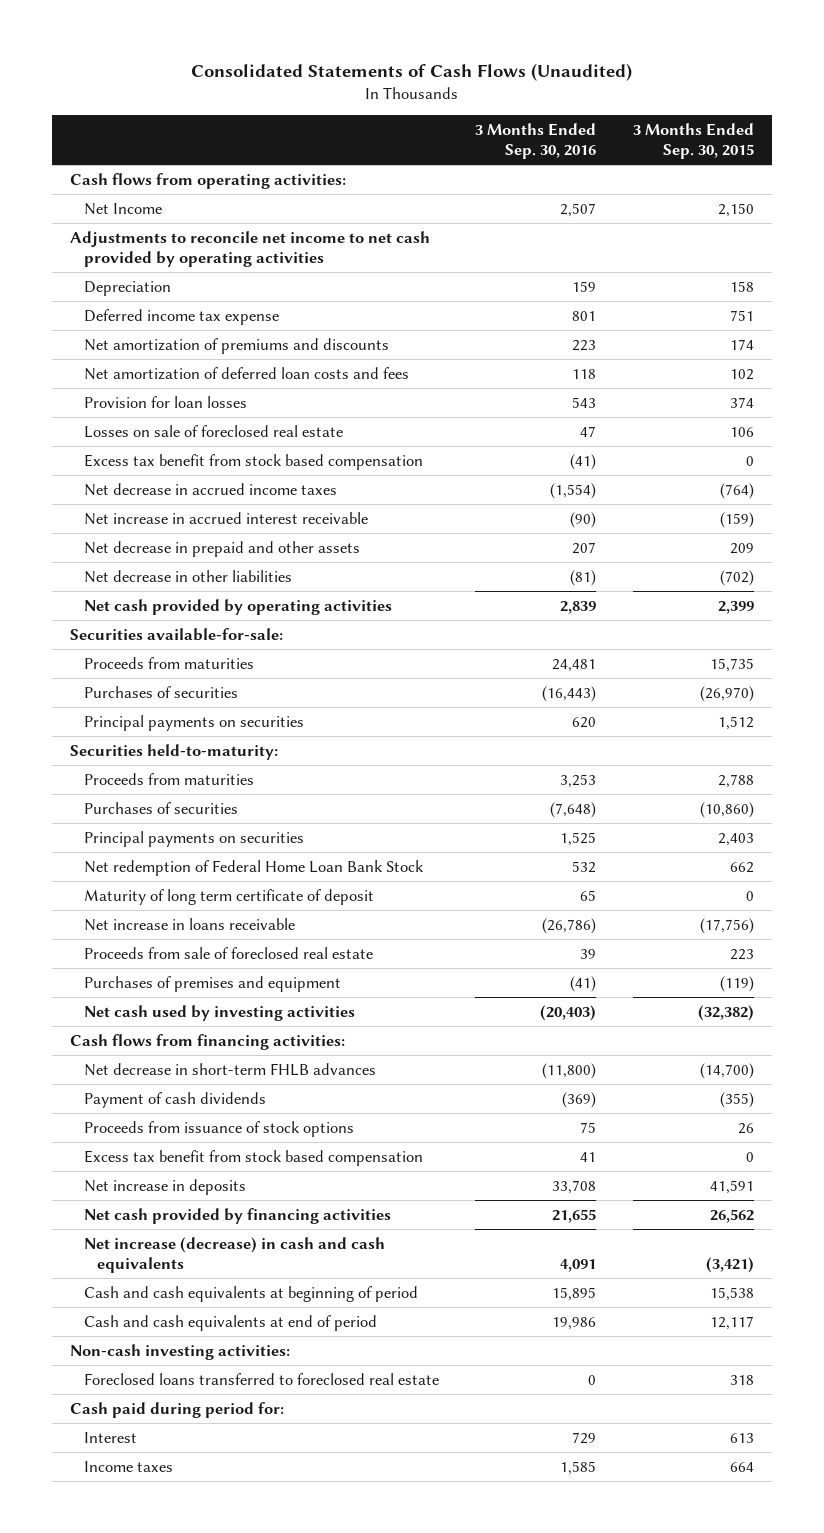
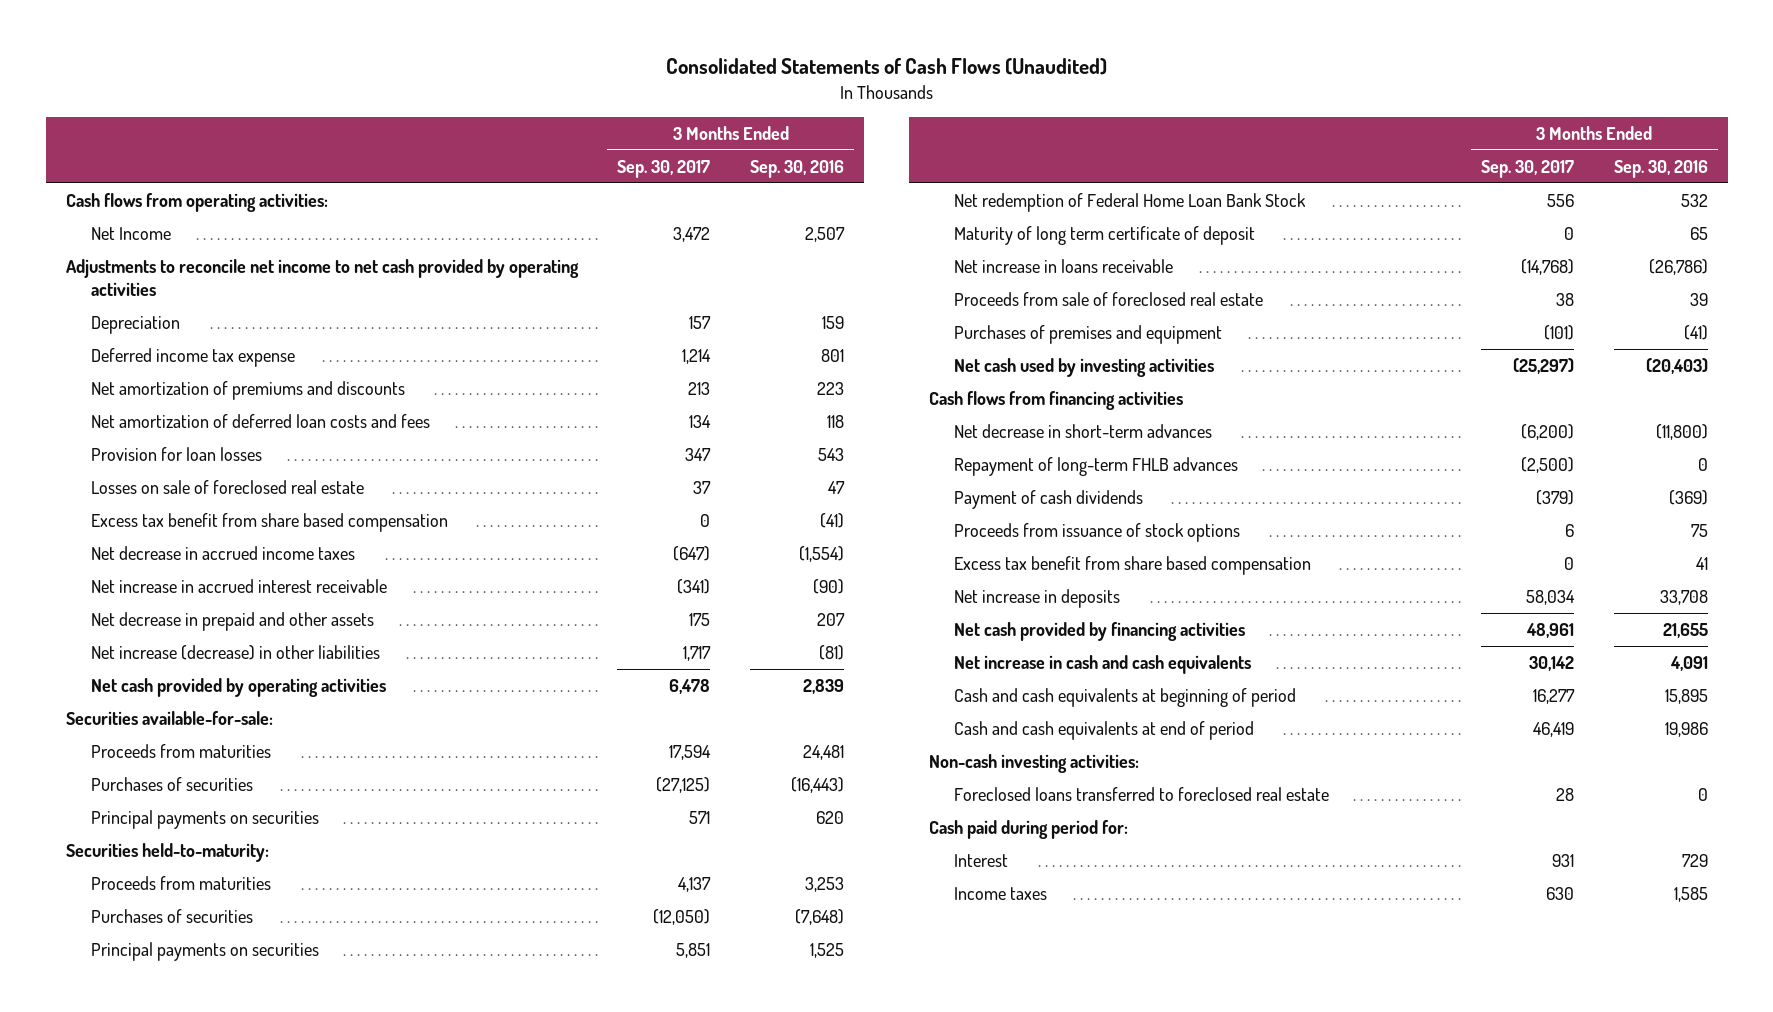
[632,122,754,160] 3 Months Ended Sep. 30, 2015 -> none
none -> [617,160,711,179] Sep. 30, 2017
[83,453,423,470] Excess tax benefit from stock based compensation -> [90,513,448,533] Excess tax benefit from share based compensation
[83,569,292,583] Net decrease in other liabilities -> [90,645,380,661] Net increase (decrease) in other liabilities
[70,1033,346,1050] Cash flows from financing activities: -> [929,391,1184,411] Cash flows from financing activities
[83,1062,376,1076] Net decrease in short-term FHLB advances -> [954,424,1213,439] Net decrease in short-term advances
none -> [954,457,1239,477] Repayment of long-term FHLB advances
[83,1149,423,1166] Excess tax benefit from stock based compensation -> [954,556,1312,576] Excess tax benefit from share based compensation
[83,1236,385,1274] Net increase (decrease) in cash and cash equivalents -> [954,655,1252,675] Net increase in cash and cash equivalents

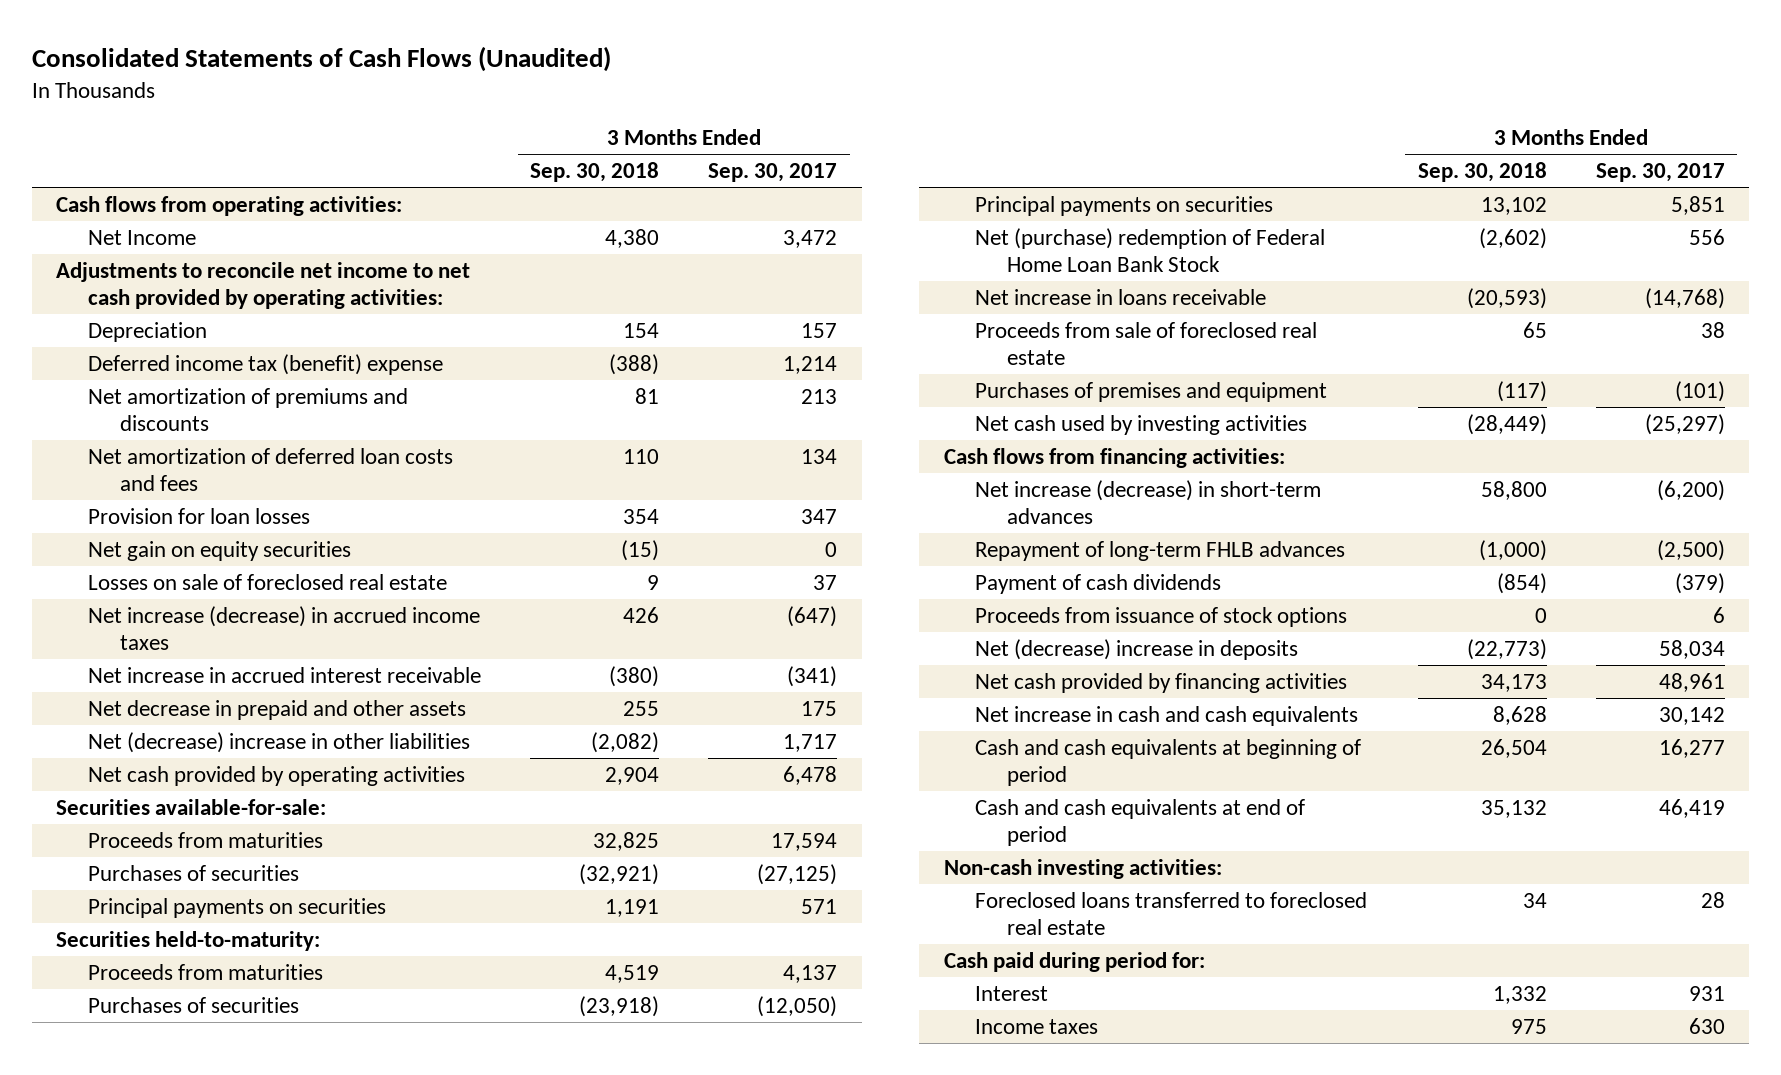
[750,160,845,179] Sep. 30, 2016 -> none
none -> [530,162,660,183] Sep. 30, 2018
[65,259,579,297] Adjustments to reconcile net income to net cash provided by operating activities -> [56,262,471,309] Adjustments to reconcile net income to net cash provided by operating activities:
[90,348,295,368] Deferred income tax expense -> [87,354,443,376] Deferred income tax (benefit) expense
none -> [87,541,351,562] Net gain on equity securities
[90,513,448,533] Excess tax benefit from share based compensation -> none
[90,546,355,561] Net decrease in accrued income taxes -> [87,606,480,650] Net increase (decrease) in accrued income taxes
[90,645,380,661] Net increase (decrease) in other liabilities -> [87,732,470,754] Net (decrease) increase in other liabilities
[954,226,1256,246] Maturity of long term certificate of deposit -> none
[954,193,1307,213] Net redemption of Federal Home Loan Bank Stock -> [975,228,1326,272] Net (purchase) redemption of Federal Home Loan Bank Stock
[929,391,1184,411] Cash flows from financing activities -> [943,448,1285,469] Cash flows from financing activities:
[954,424,1213,439] Net decrease in short-term advances -> [975,480,1322,524] Net increase (decrease) in short-term advances
[954,556,1312,576] Excess tax benefit from share based compensation -> none
[954,589,1121,609] Net increase in deposits -> [975,639,1299,661] Net (decrease) increase in deposits

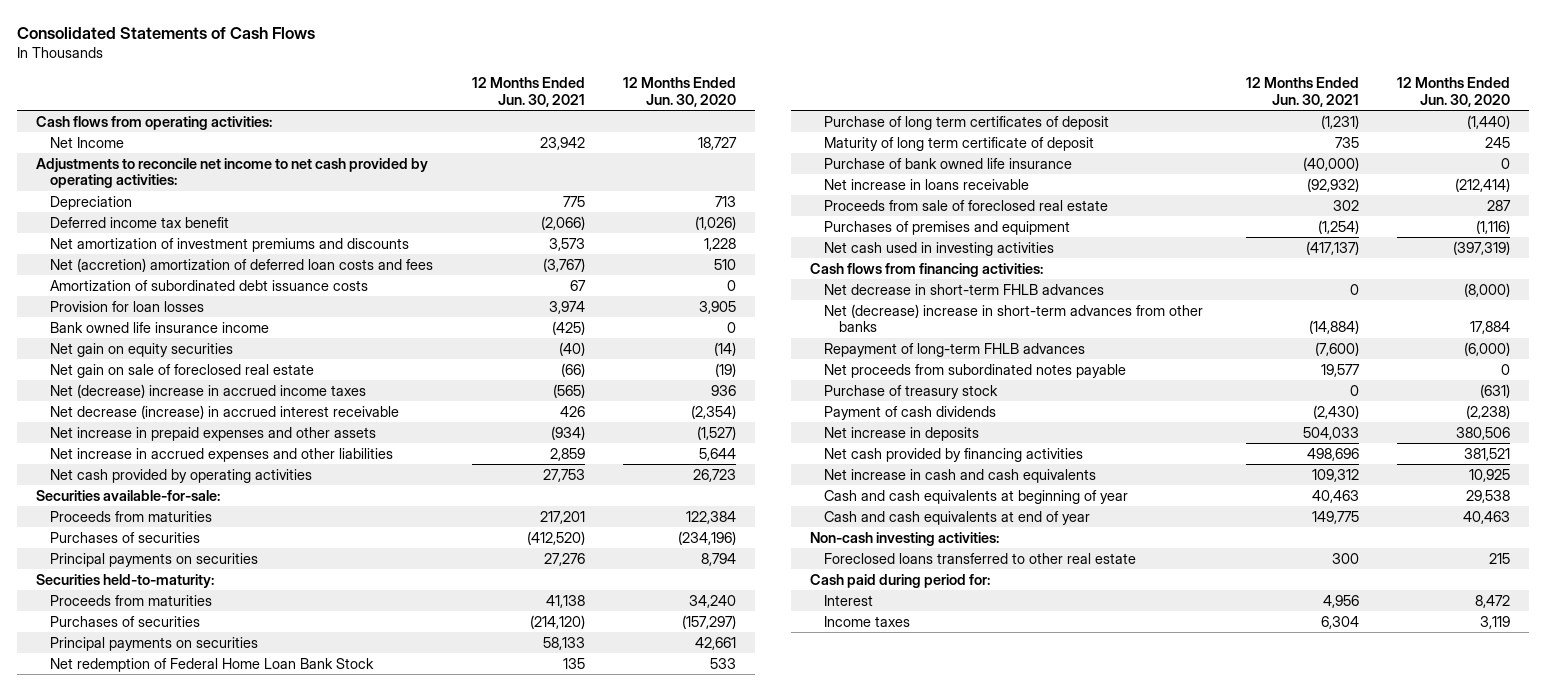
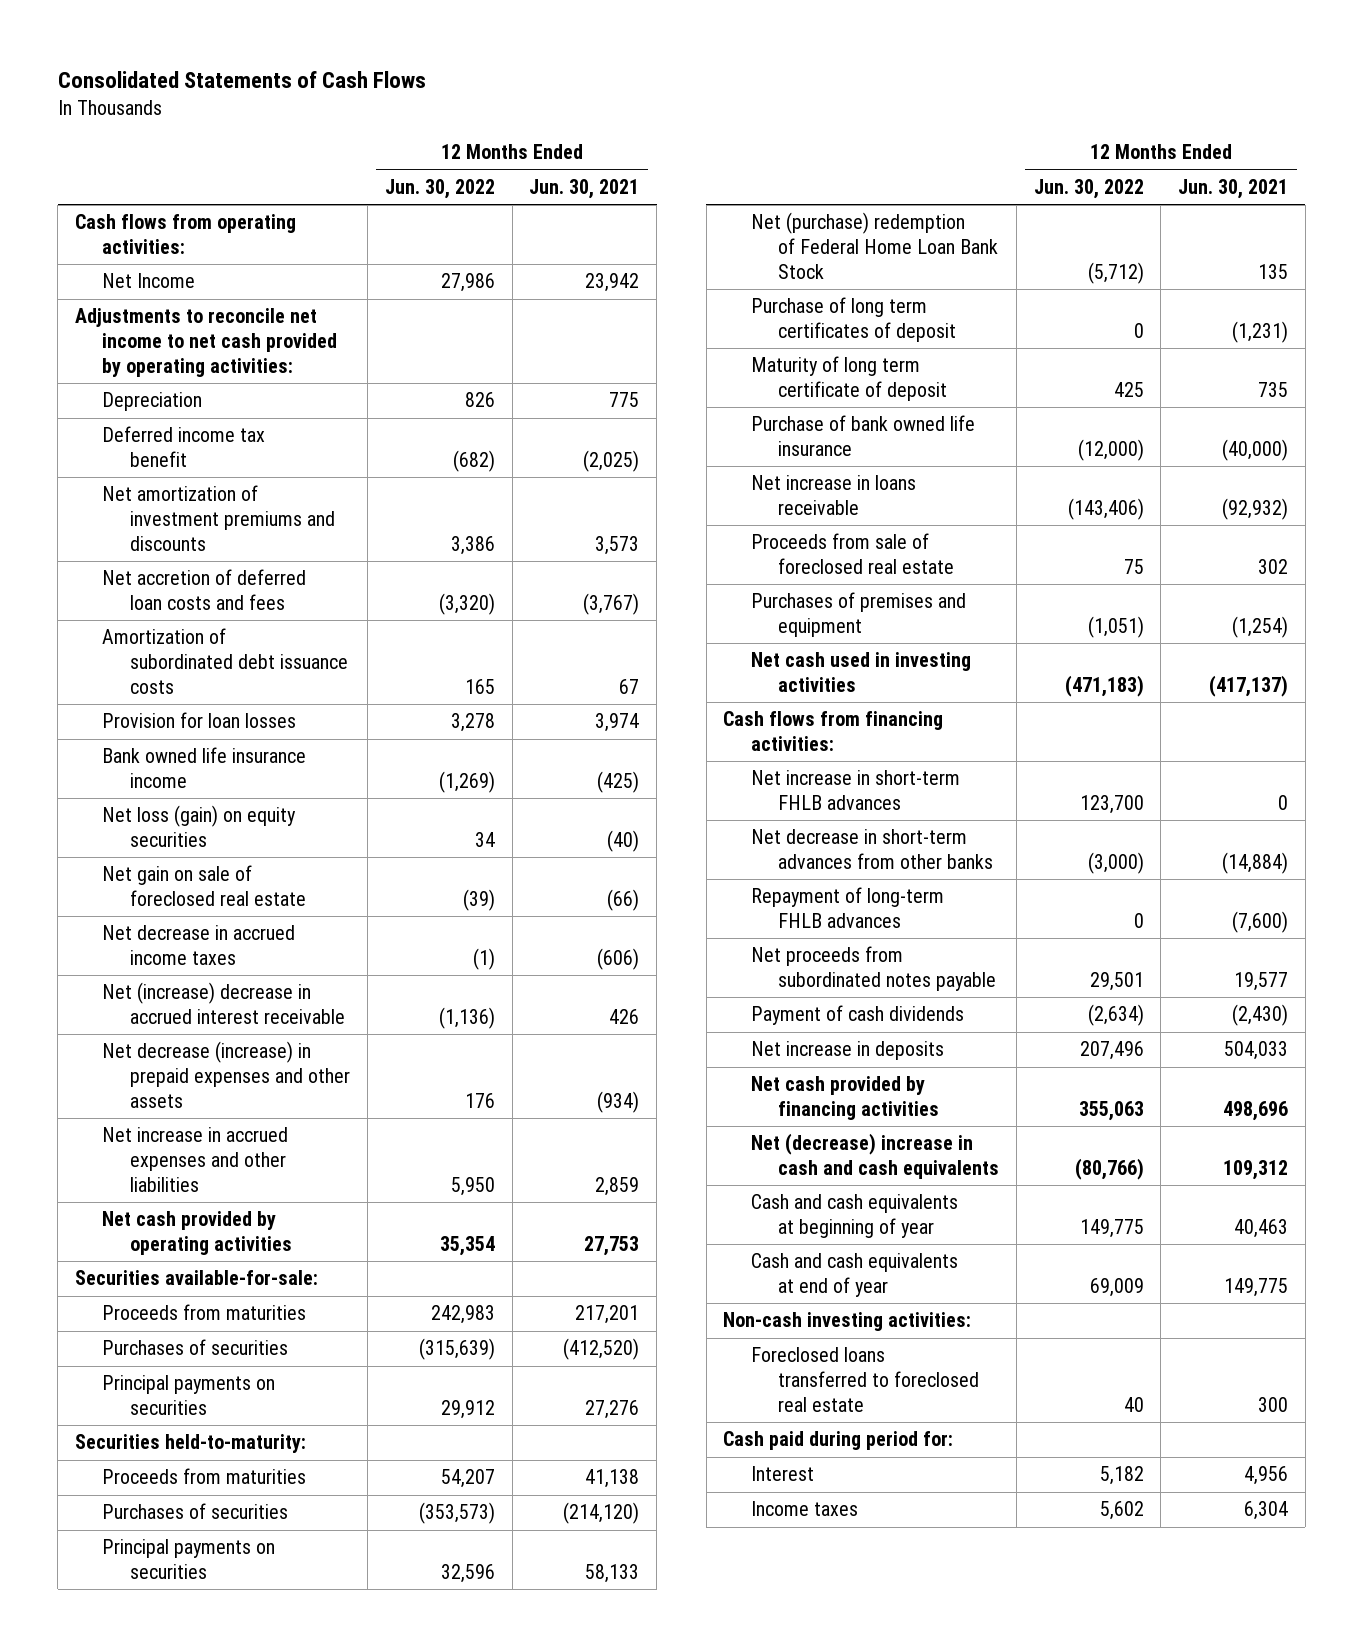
[622,77,736,107] 12 Months Ended Jun. 30, 2020 -> none
none -> [385,178,496,199] Jun. 30, 2022
[540,215,585,230] (2,066) -> [583,450,640,473] (2,025)
[50,257,434,272] Net (accretion) amortization of deferred loan costs and fees -> [102,569,307,611] Net accretion of deferred loan costs and fees
[50,342,234,357] Net gain on equity securities -> [102,805,297,848] Net loss (gain) on equity securities
[50,383,367,398] Net (decrease) increase in accrued income taxes -> [102,925,296,966] Net decrease in accrued income taxes
[552,383,585,398] (565) -> [597,948,640,971] (606)
[50,404,400,419] Net decrease (increase) in accrued interest receivable -> [102,982,345,1025] Net (increase) decrease in accrued interest receivable
[50,426,377,441] Net increase in prepaid expenses and other assets -> [102,1041,350,1108] Net decrease (increase) in prepaid expenses and other assets
[50,657,375,672] Net redemption of Federal Home Loan Bank Stock -> [750,212,999,279] Net (purchase) redemption of Federal Home Loan Bank Stock
[824,283,1105,295] Net decrease in short-term FHLB advances -> [750,770,960,811] Net increase in short-term FHLB advances
[824,303,1204,333] Net (decrease) increase in short-term advances from other banks -> [750,829,994,870] Net decrease in short-term advances from other banks
[824,384,999,399] Purchase of treasury stock -> none
[824,468,1097,483] Net increase in cash and cash equivalents -> [750,1133,1000,1180] Net (decrease) increase in cash and cash equivalents
[824,552,1137,564] Foreclosed loans transferred to other real estate -> [750,1347,980,1412] Foreclosed loans transferred to foreclosed real estate

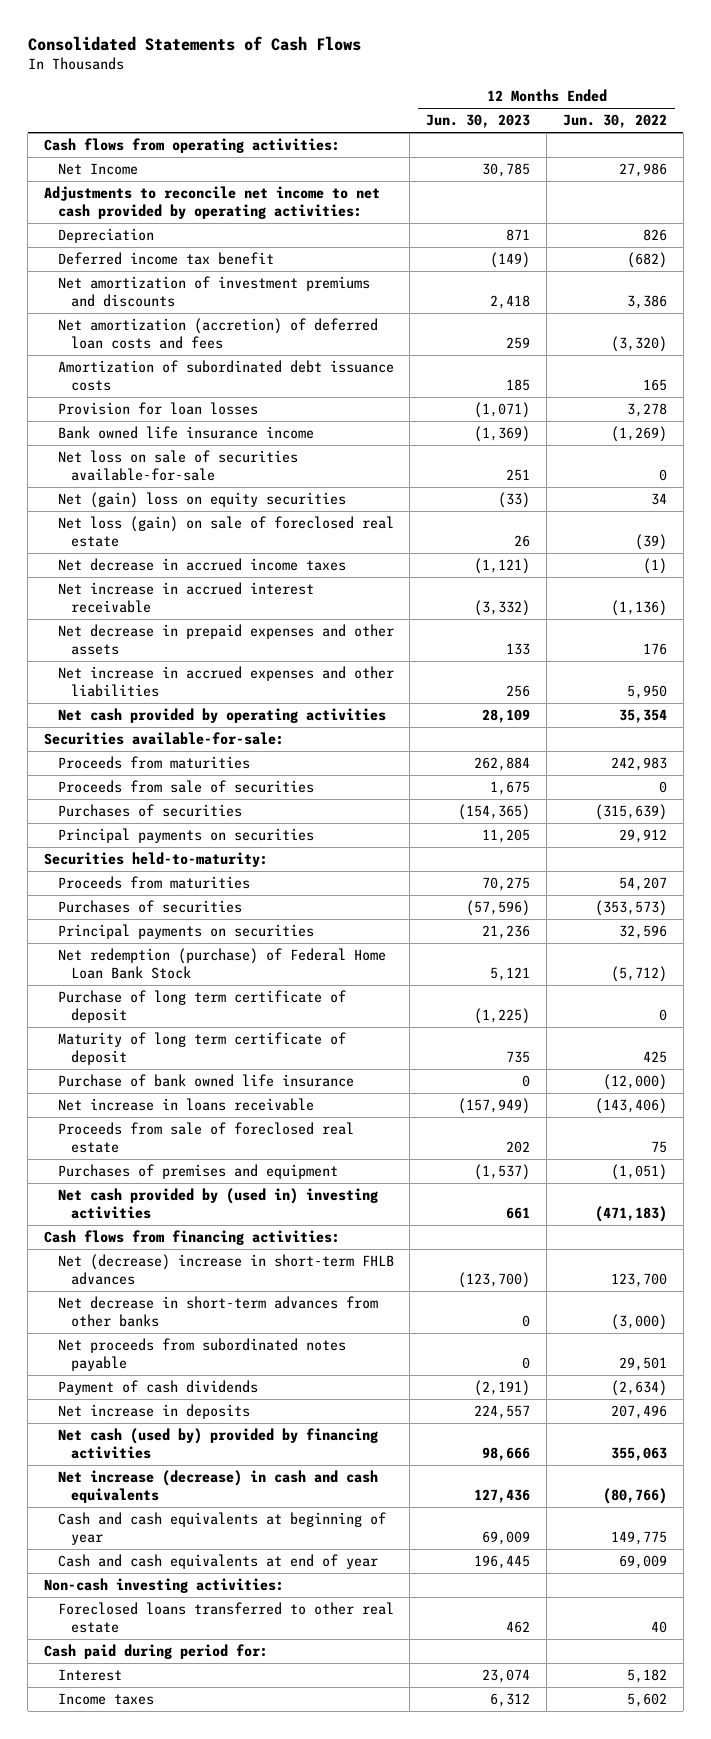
[529,178,640,199] Jun. 30, 2021 -> none
none -> [426,114,531,129] Jun. 30, 2023
[102,569,307,611] Net accretion of deferred loan costs and fees -> [57,318,378,349] Net amortization (accretion) of deferred loan costs and fees
none -> [57,450,298,481] Net loss on sale of securities available-for-sale
[102,805,297,848] Net loss (gain) on equity securities -> [57,492,346,509] Net (gain) loss on equity securities
[102,865,306,907] Net gain on sale of foreclosed real estate -> [57,516,394,547] Net loss (gain) on sale of foreclosed real estate
[102,982,345,1025] Net (increase) decrease in accrued interest receivable -> [57,582,314,613] Net increase in accrued interest receivable
[102,1041,350,1108] Net decrease (increase) in prepaid expenses and other assets -> [57,624,394,655] Net decrease in prepaid expenses and other assets
none -> [57,780,314,794] Proceeds from sale of securities
[750,212,999,279] Net (purchase) redemption of Federal Home Loan Bank Stock -> [57,948,386,979] Net redemption (purchase) of Federal Home Loan Bank Stock
[750,297,957,343] Purchase of long term certificates of deposit -> [57,990,346,1023] Purchase of long term certificate of deposit
[750,652,971,693] Net cash used in investing activities -> [57,1188,378,1219] Net cash provided by (used in) investing activities
[750,770,960,811] Net increase in short-term FHLB advances -> [57,1254,394,1285] Net (decrease) increase in short-term FHLB advances
[750,887,944,929] Repayment of long-term FHLB advances -> none
[750,1076,940,1121] Net cash provided by financing activities -> [57,1428,378,1459] Net cash (used by) provided by financing activities
[750,1133,1000,1180] Net (decrease) increase in cash and cash equivalents -> [57,1470,378,1503] Net increase (decrease) in cash and cash equivalents
[750,1347,980,1412] Foreclosed loans transferred to foreclosed real estate -> [57,1602,394,1633] Foreclosed loans transferred to other real estate

